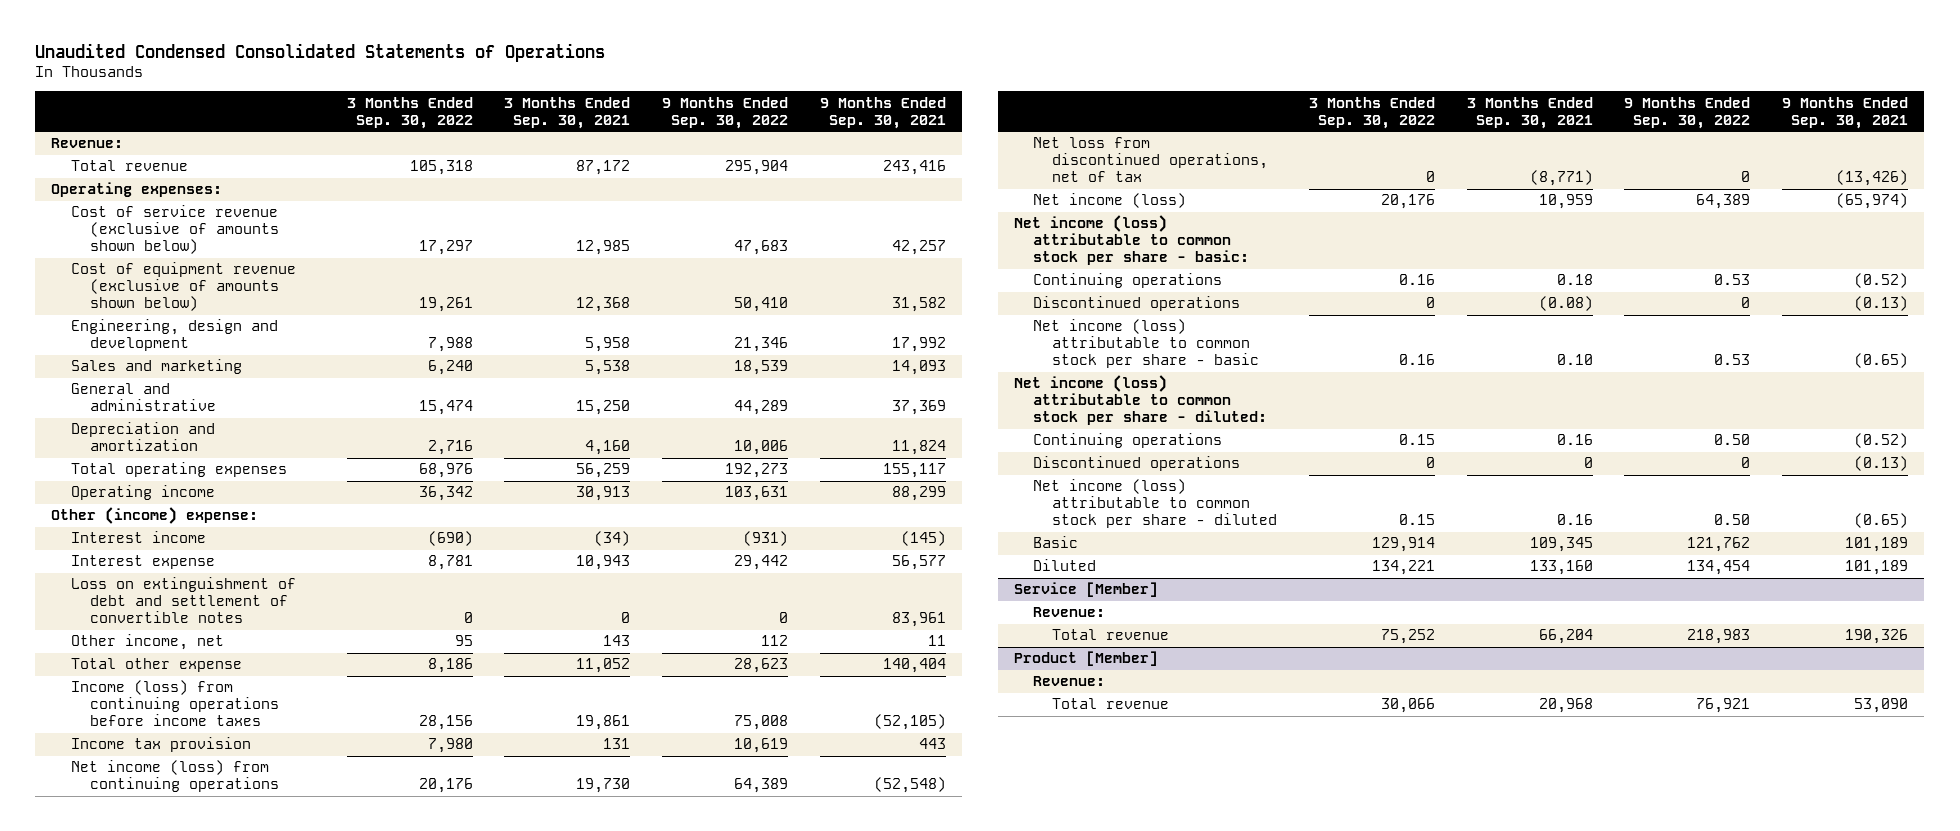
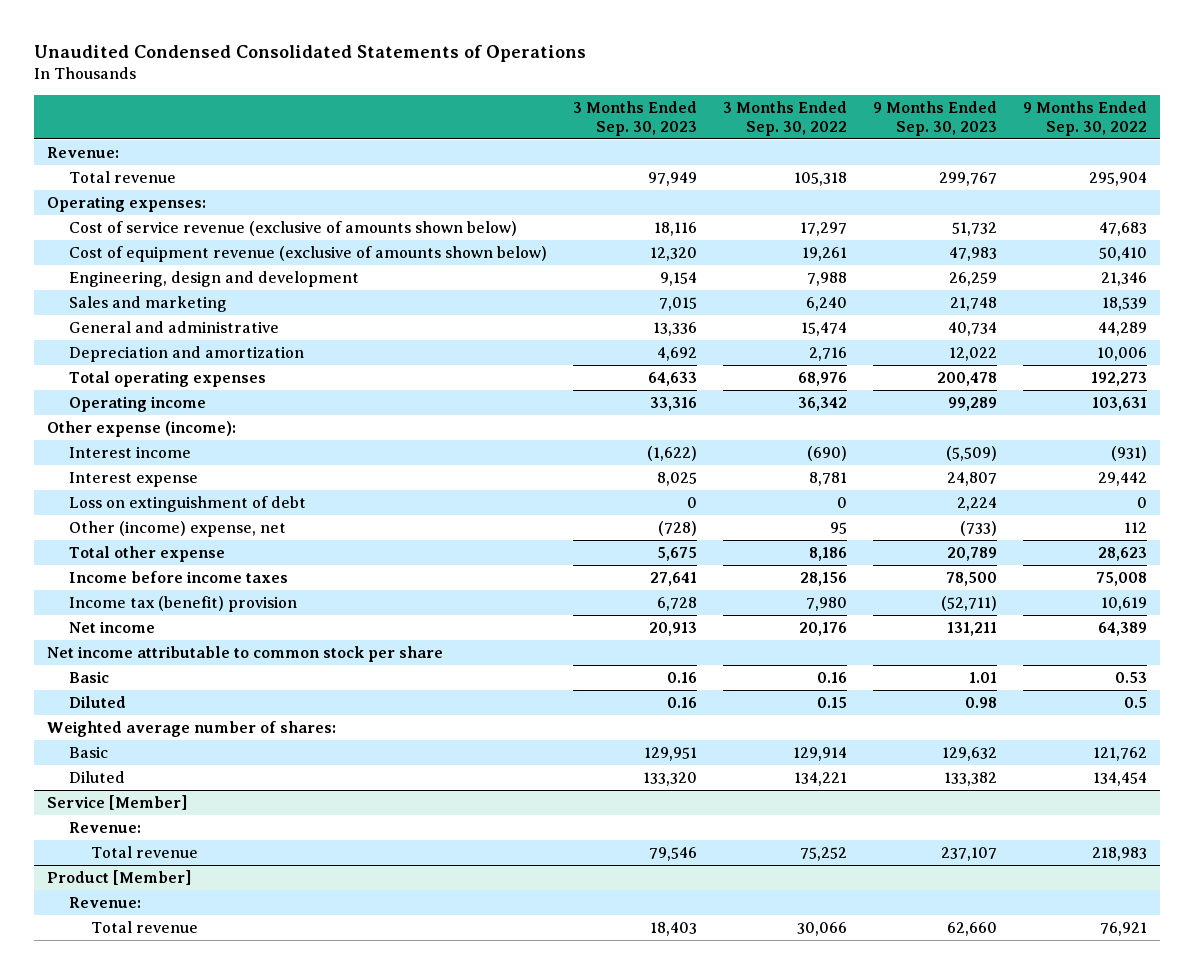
[504,96,631,129] 3 Months Ended Sep. 30, 2021 -> none
[819,96,946,129] 9 Months Ended Sep. 30, 2021 -> none
none -> [572,101,697,136] 3 Months Ended Sep. 30, 2023
none -> [872,101,997,136] 9 Months Ended Sep. 30, 2023
[51,507,259,525] Other (income) expense: -> [46,420,236,437] Other expense (income):
[70,577,296,624] Loss on extinguishment of debt and settlement of convertible notes -> [68,495,306,512] Loss on extinguishment of debt
[70,634,224,651] Other income, net -> [68,520,286,537] Other (income) expense, net
[70,760,279,793] Net income (loss) from continuing operations -> none
[1032,137,1269,183] Net loss from discontinued operations, net of tax -> none
[1032,273,1222,289] Continuing operations -> none
[1032,296,1240,312] Discontinued operations -> none
[1013,375,1267,426] Net income (loss) attributable to common stock per share - diluted: -> none
[1032,433,1222,449] Continuing operations -> none
[1032,456,1240,472] Discontinued operations -> none
[1032,479,1278,529] Net income (loss) attributable to common stock per share - diluted -> none
[70,680,279,727] Income (loss) from continuing operations before income taxes -> [68,570,288,583] Income before income taxes
[70,737,251,753] Income tax provision -> [68,595,297,612] Income tax (benefit) provision
[1032,193,1186,209] Net income (loss) -> [68,620,155,633] Net income
[1013,215,1249,266] Net income (loss) attributable to common stock per share - basic: -> [46,645,443,662] Net income attributable to common stock per share
[1032,319,1260,369] Net income (loss) attributable to common stock per share - basic -> [68,670,109,683] Basic
none -> [68,695,126,708] Diluted
none -> [46,720,336,737] Weighted average number of shares:

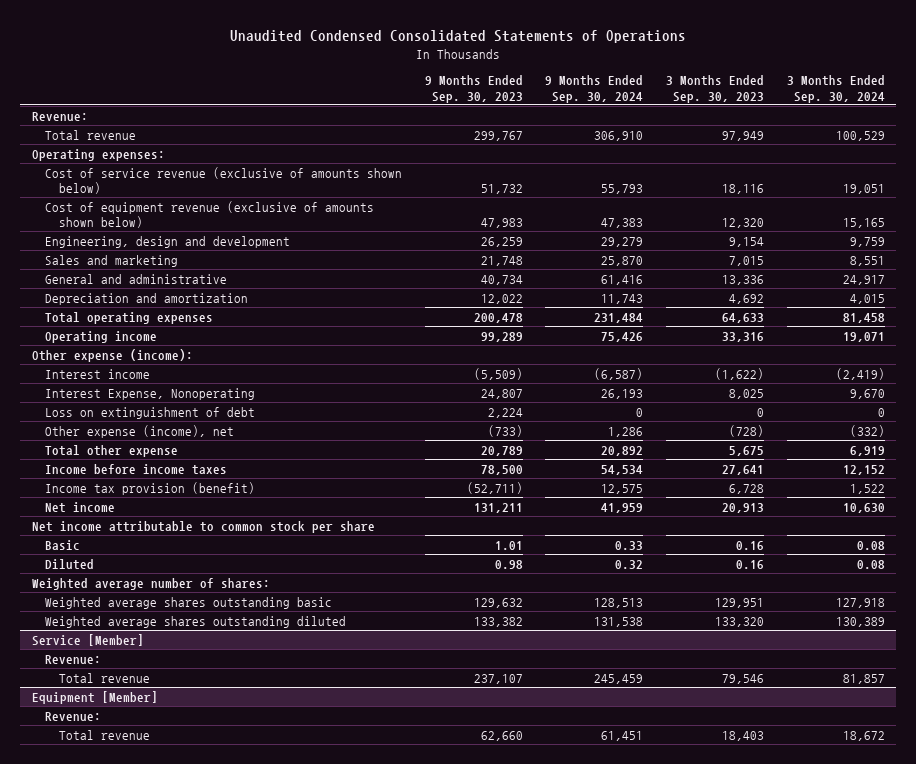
[722,101,847,136] 3 Months Ended Sep. 30, 2022 -> none
[1022,101,1147,136] 9 Months Ended Sep. 30, 2022 -> none
none -> [545,75,644,103] 9 Months Ended Sep. 30, 2024
none -> [786,75,885,103] 3 Months Ended Sep. 30, 2024
[68,471,198,487] Interest expense -> [45,387,256,400] Interest Expense, Nonoperating
[68,520,286,537] Other (income) expense, net -> [45,424,235,438] Other expense (income), net
[68,595,297,612] Income tax (benefit) provision -> [45,481,256,495] Income tax provision (benefit)
[68,745,108,758] Basic -> [45,596,333,609] Weighted average shares outstanding basic
[68,770,125,783] Diluted -> [45,615,347,628] Weighted average shares outstanding diluted
[46,869,191,885] Product [Member] -> [31,690,158,704] Equipment [Member]

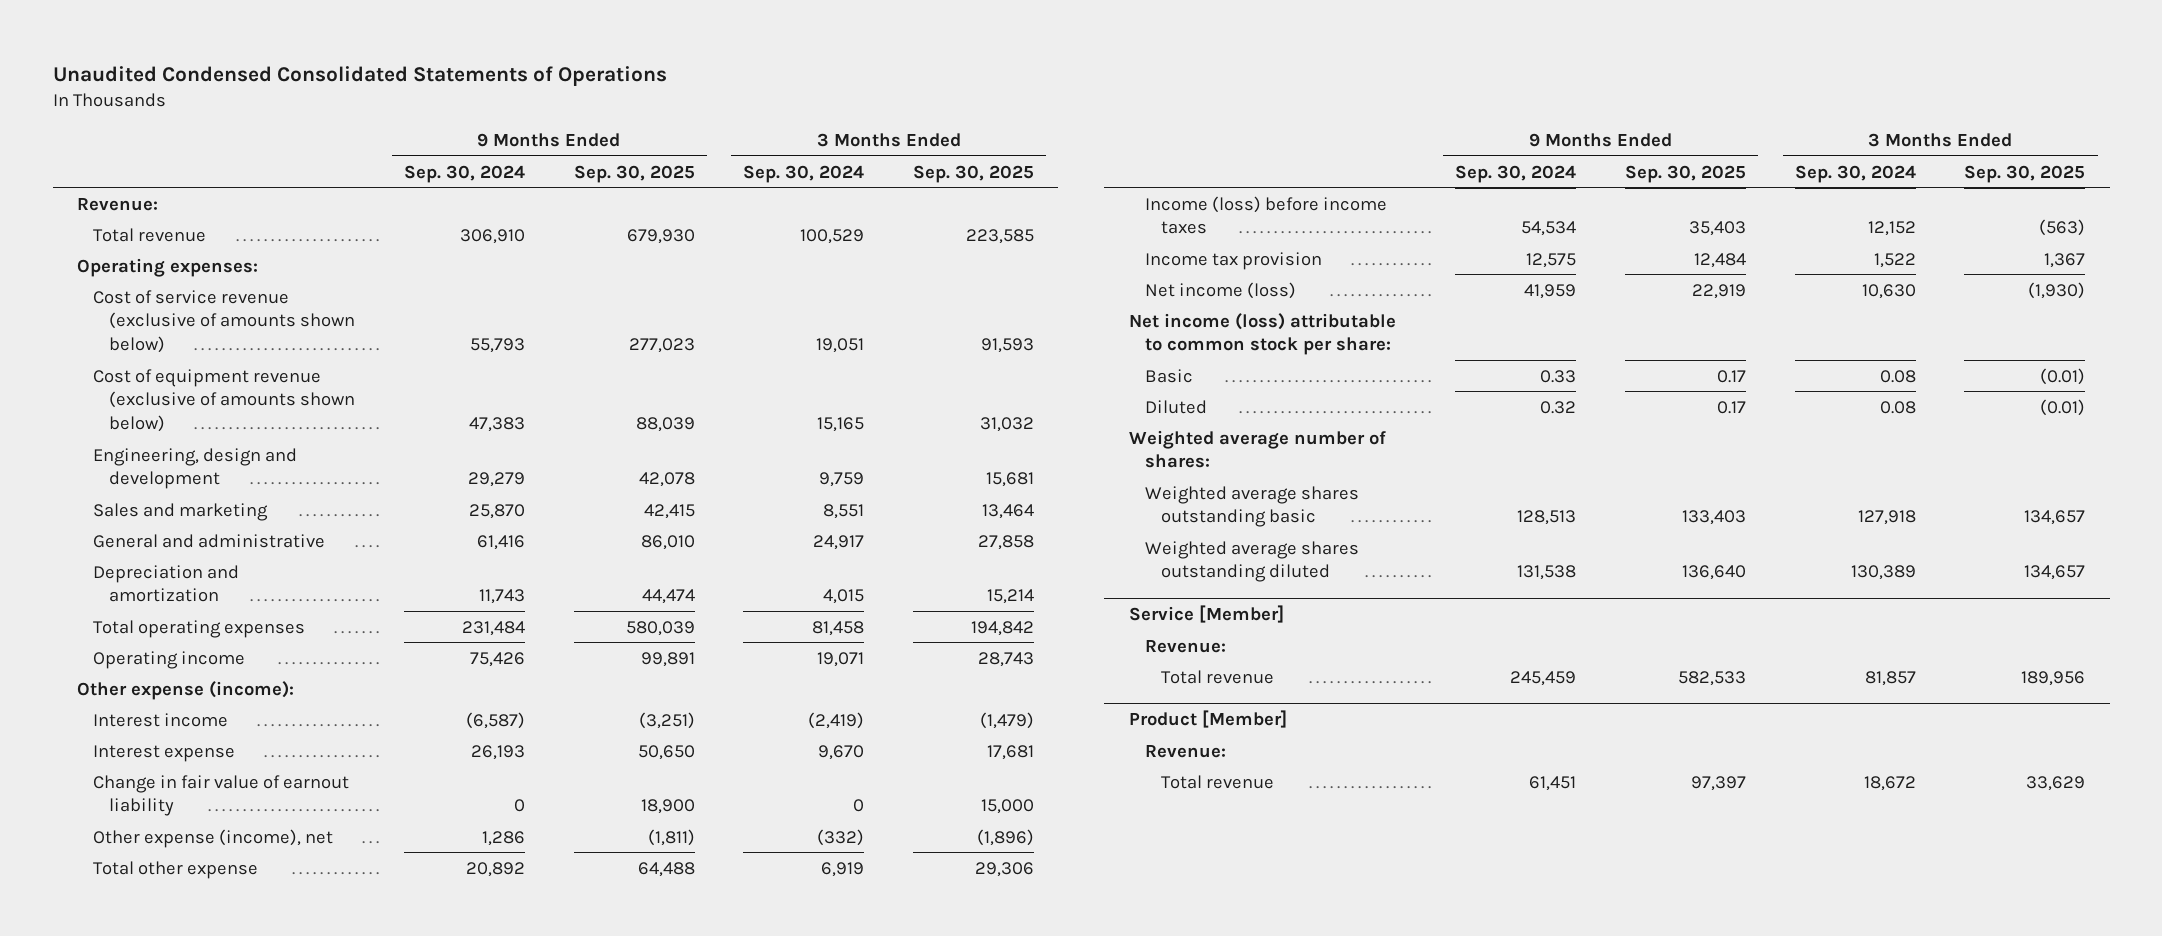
[424,75,523,103] 9 Months Ended Sep. 30, 2023 -> none
[666,75,765,103] 3 Months Ended Sep. 30, 2023 -> none
none -> [573,164,695,183] Sep. 30, 2025
none -> [912,164,1034,183] Sep. 30, 2025
[45,406,256,419] Loss on extinguishment of debt -> none
[45,387,256,400] Interest Expense, Nonoperating -> [93,744,236,762] Interest expense
none -> [93,774,350,817] Change in fair value of earnout liability
[45,463,228,475] Income before income taxes -> [1144,195,1387,235] Income (loss) before income taxes
[45,481,256,495] Income tax provision (benefit) -> [1144,251,1322,270] Income tax provision
[45,501,116,513] Net income -> [1144,281,1296,299] Net income (loss)
[31,520,375,533] Net income attributable to common stock per share -> [1128,312,1396,356] Net income (loss) attributable to common stock per share:
[31,690,158,704] Equipment [Member] -> [1128,710,1287,729] Product [Member]

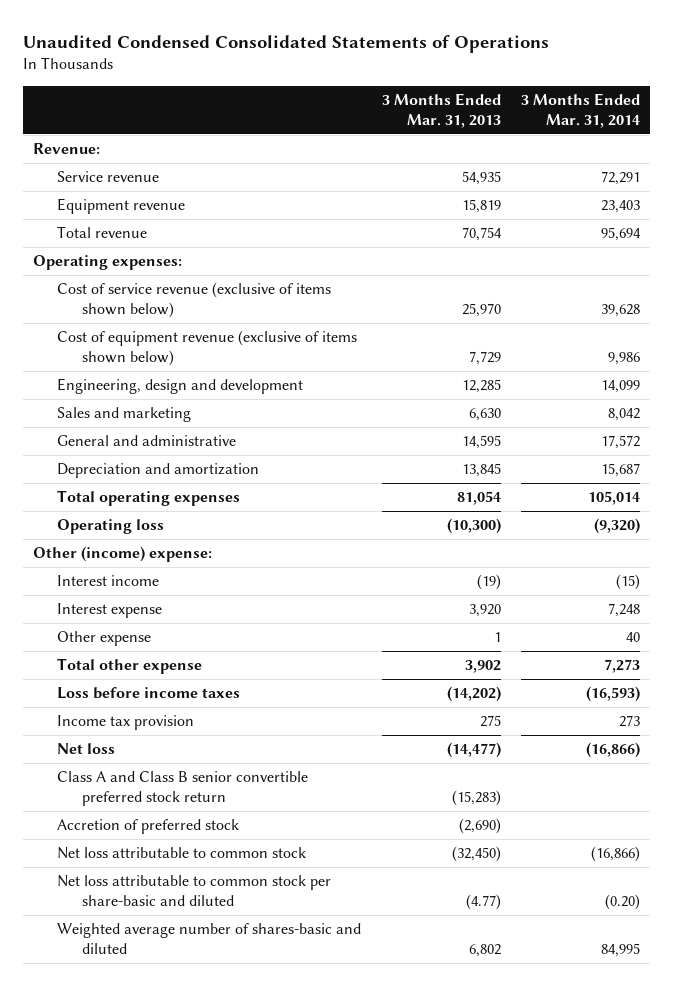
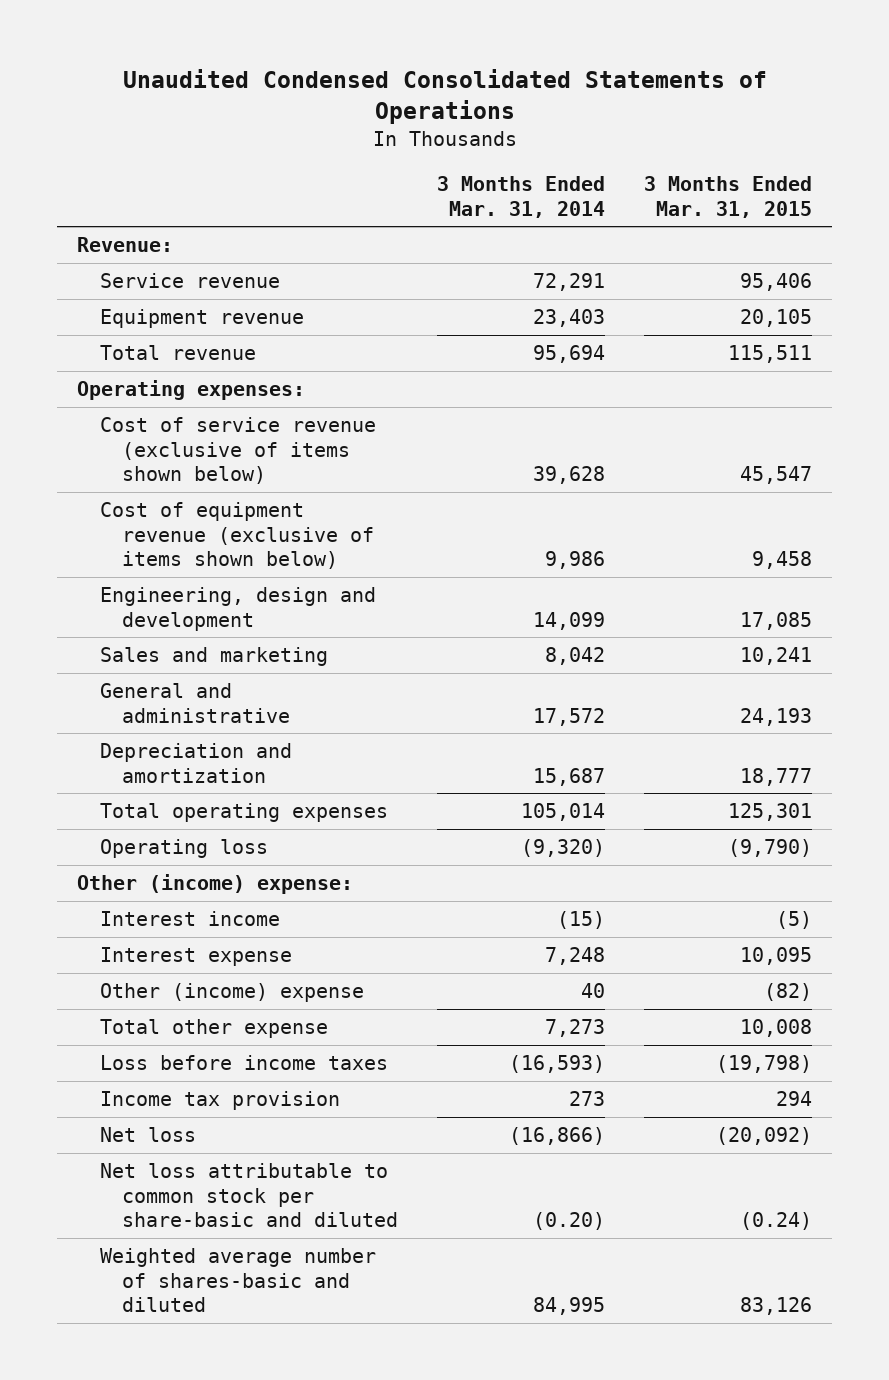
[381,92,501,128] 3 Months Ended Mar. 31, 2013 -> none
none -> [644,176,813,218] 3 Months Ended Mar. 31, 2015
[57,631,152,647] Other expense -> [99,983,364,1003] Other (income) expense
[57,771,309,807] Class A and Class B senior convertible preferred stock return -> none
[57,819,240,835] Accretion of preferred stock -> none
[57,847,307,860] Net loss attributable to common stock -> none

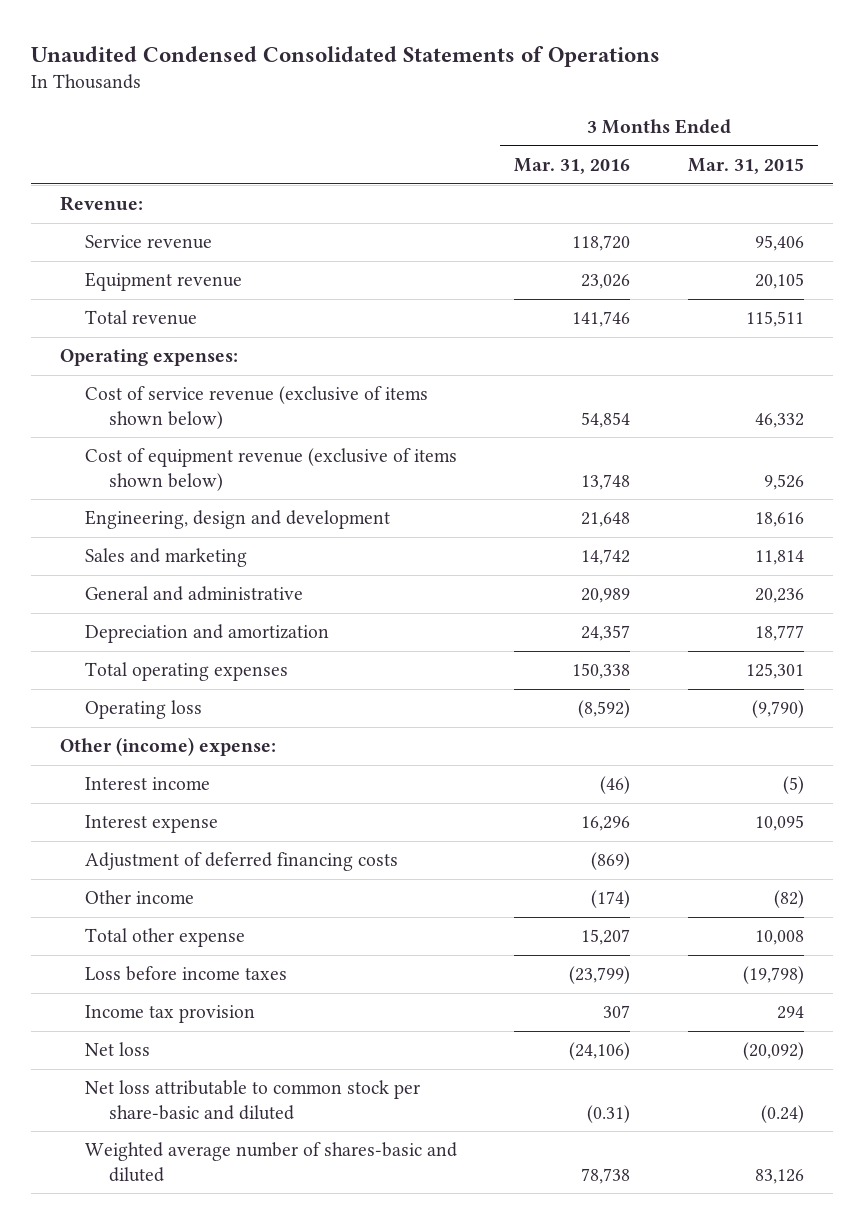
[437,176,606,218] 3 Months Ended Mar. 31, 2014 -> none
none -> [514,158,631,175] Mar. 31, 2016
[740,466,813,485] 45,547 -> [754,412,804,428] 46,332
[752,551,813,570] 9,458 -> [763,473,804,490] 9,526
[740,611,813,630] 17,085 -> [754,512,804,528] 18,616
[740,647,813,666] 10,241 -> [754,550,804,566] 11,814
[740,707,813,726] 24,193 -> [754,588,804,604] 20,236
none -> [84,852,398,872] Adjustment of deferred financing costs
[99,983,364,1003] Other (income) expense -> [84,890,194,905] Other income

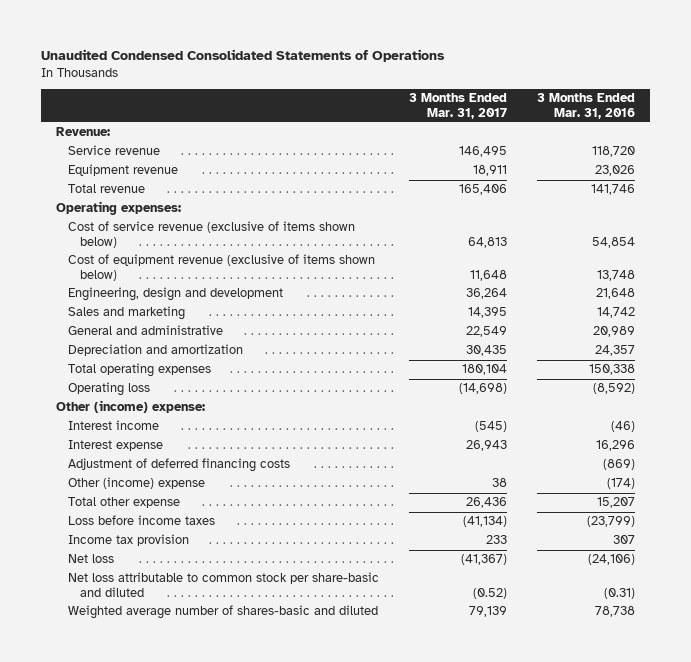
[687,158,804,175] Mar. 31, 2015 -> none
none -> [409,93,508,119] 3 Months Ended Mar. 31, 2017
[84,890,194,905] Other income -> [67,477,205,490] Other (income) expense

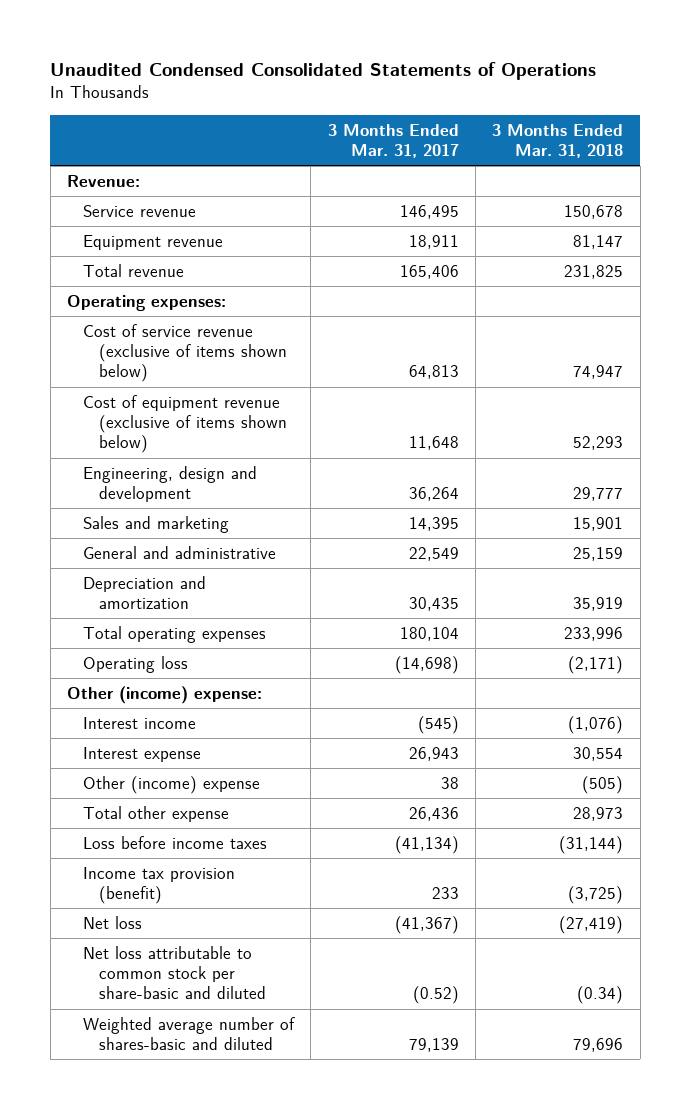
[537,93,636,119] 3 Months Ended Mar. 31, 2016 -> none
none -> [492,123,624,159] 3 Months Ended Mar. 31, 2018
[67,458,290,473] Adjustment of deferred financing costs -> none
[67,534,189,547] Income tax provision -> [83,866,236,905] Income tax provision (benefit)

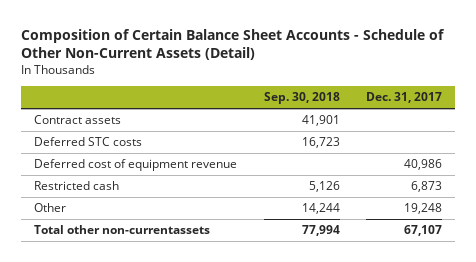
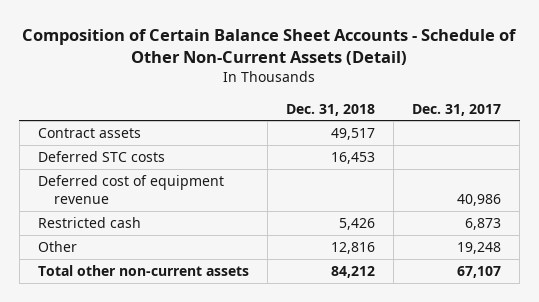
[263,92,340,105] Sep. 30, 2018 -> none
none -> [285,103,375,116] Dec. 31, 2018
[34,225,211,235] Total other non-currentassets -> [37,265,249,277] Total other non-current assets

